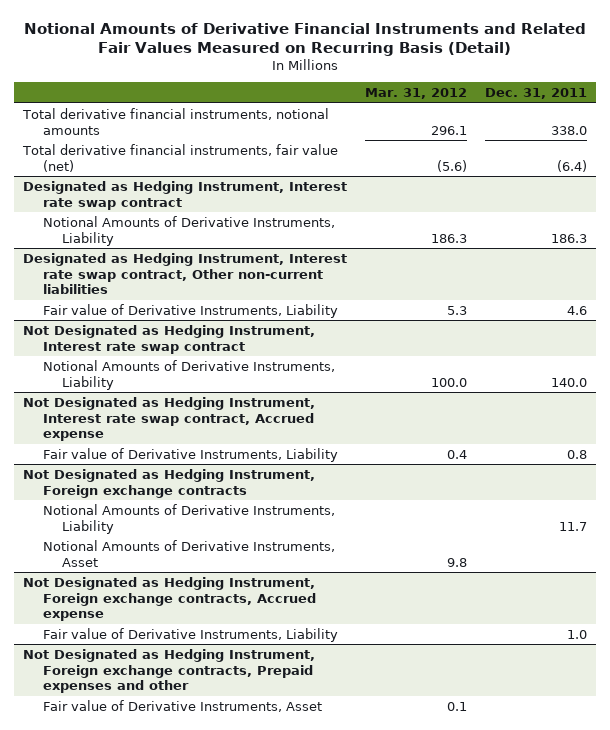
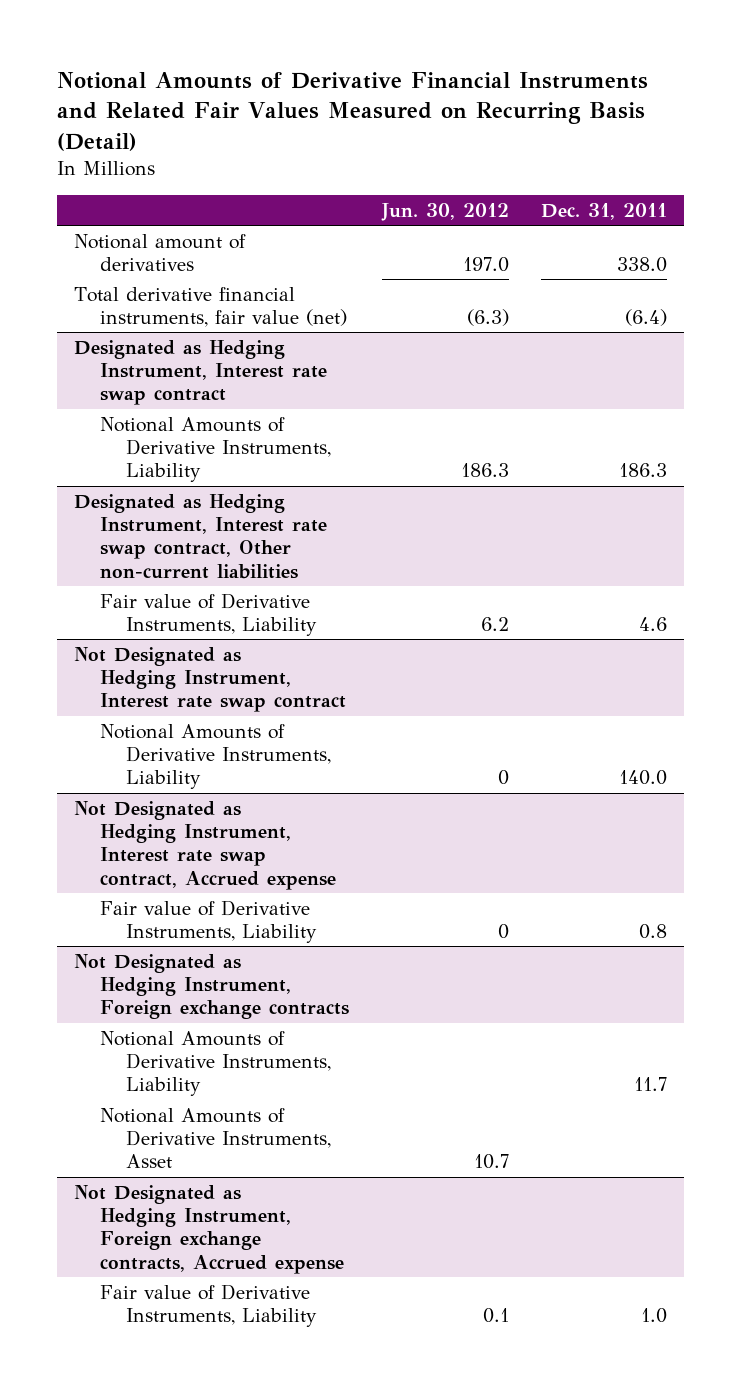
[365,88,468,100] Mar. 31, 2012 -> none
none -> [380,202,509,221] Jun. 30, 2012
[22,107,330,135] Total derivative financial instruments, notional amounts -> [73,233,246,272] Notional amount of derivatives
[23,648,316,694] Not Designated as Hedging Instrument, Foreign exchange contracts, Prepaid expenses and other -> none
[42,699,322,712] Fair value of Derivative Instruments, Asset -> none

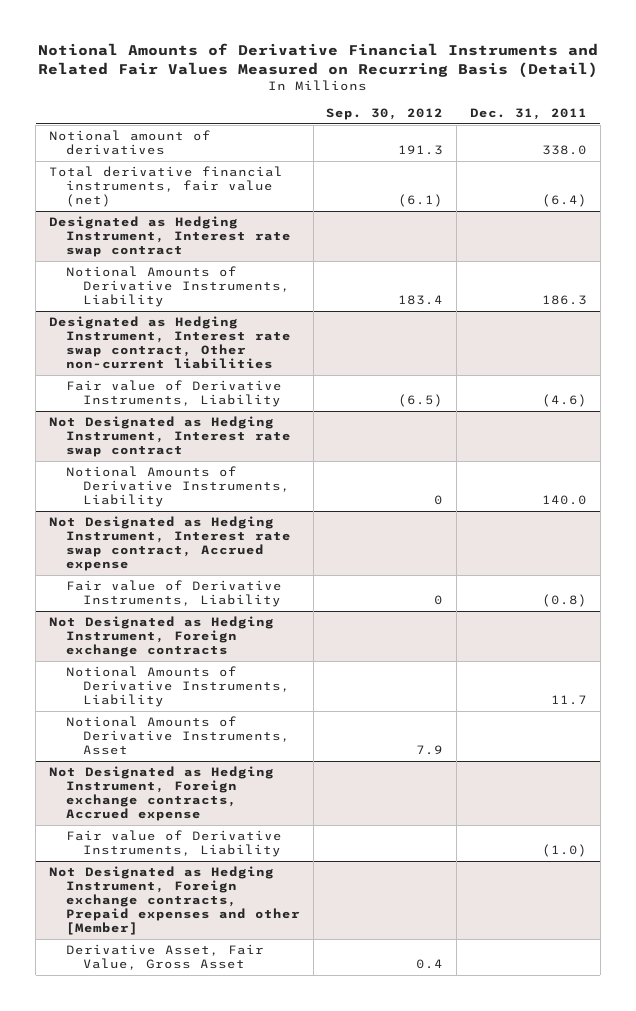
[380,202,509,221] Jun. 30, 2012 -> none
none -> [326,108,444,121] Sep. 30, 2012
[639,617,668,632] 4.6 -> [541,394,587,408] (4.6)
[639,924,668,940] 0.8 -> [541,594,587,608] (0.8)
[641,1308,668,1324] 1.0 -> [541,844,587,858] (1.0)
none -> [49,866,300,935] Not Designated as Hedging Instrument, Foreign exchange contracts, Prepaid expenses and other [Member]
none -> [65,944,264,971] Derivative Asset, Fair Value, Gross Asset

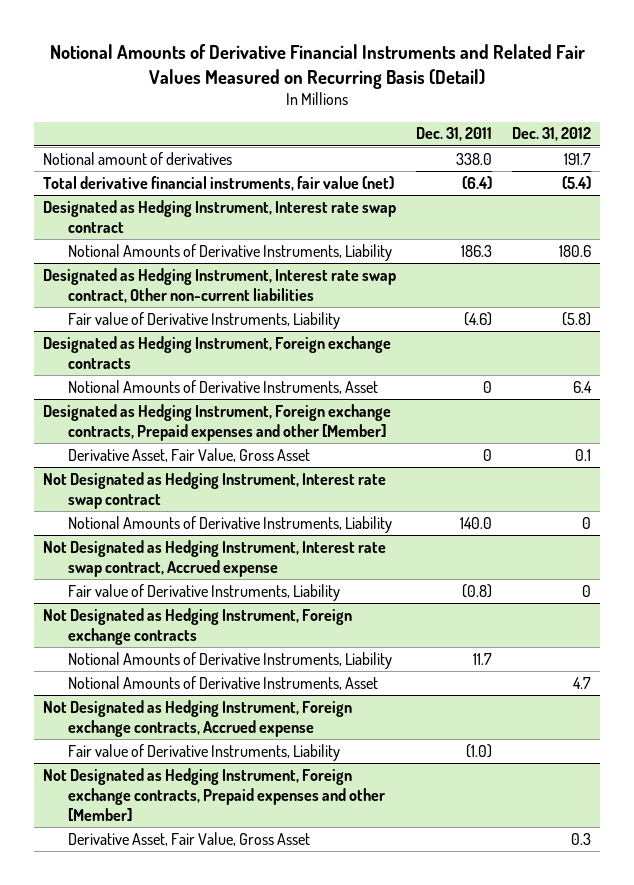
[326,108,444,121] Sep. 30, 2012 -> none
none -> [511,127,591,142] Dec. 31, 2012
none -> [43,335,392,369] Designated as Hedging Instrument, Foreign exchange contracts
none -> [67,379,378,394] Notional Amounts of Derivative Instruments, Asset
none -> [43,403,392,441] Designated as Hedging Instrument, Foreign exchange contracts, Prepaid expenses and other [Member]
none -> [67,447,310,462] Derivative Asset, Fair Value, Gross Asset

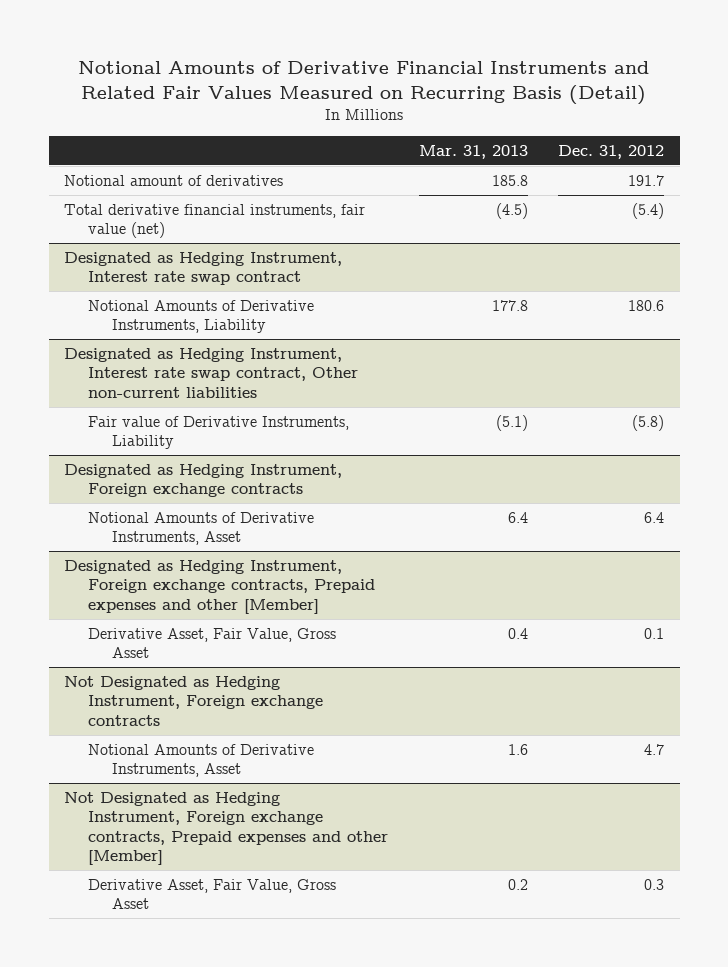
[415,127,492,142] Dec. 31, 2011 -> none
none -> [418,145,528,160] Mar. 31, 2013
[43,471,387,509] Not Designated as Hedging Instrument, Interest rate swap contract -> none
[67,515,392,533] Notional Amounts of Derivative Instruments, Liability -> none
[43,539,387,577] Not Designated as Hedging Instrument, Interest rate swap contract, Accrued expense -> none
[67,583,340,601] Fair value of Derivative Instruments, Liability -> none
[67,651,392,669] Notional Amounts of Derivative Instruments, Liability -> none
[43,699,353,737] Not Designated as Hedging Instrument, Foreign exchange contracts, Accrued expense -> none
[67,743,340,761] Fair value of Derivative Instruments, Liability -> none

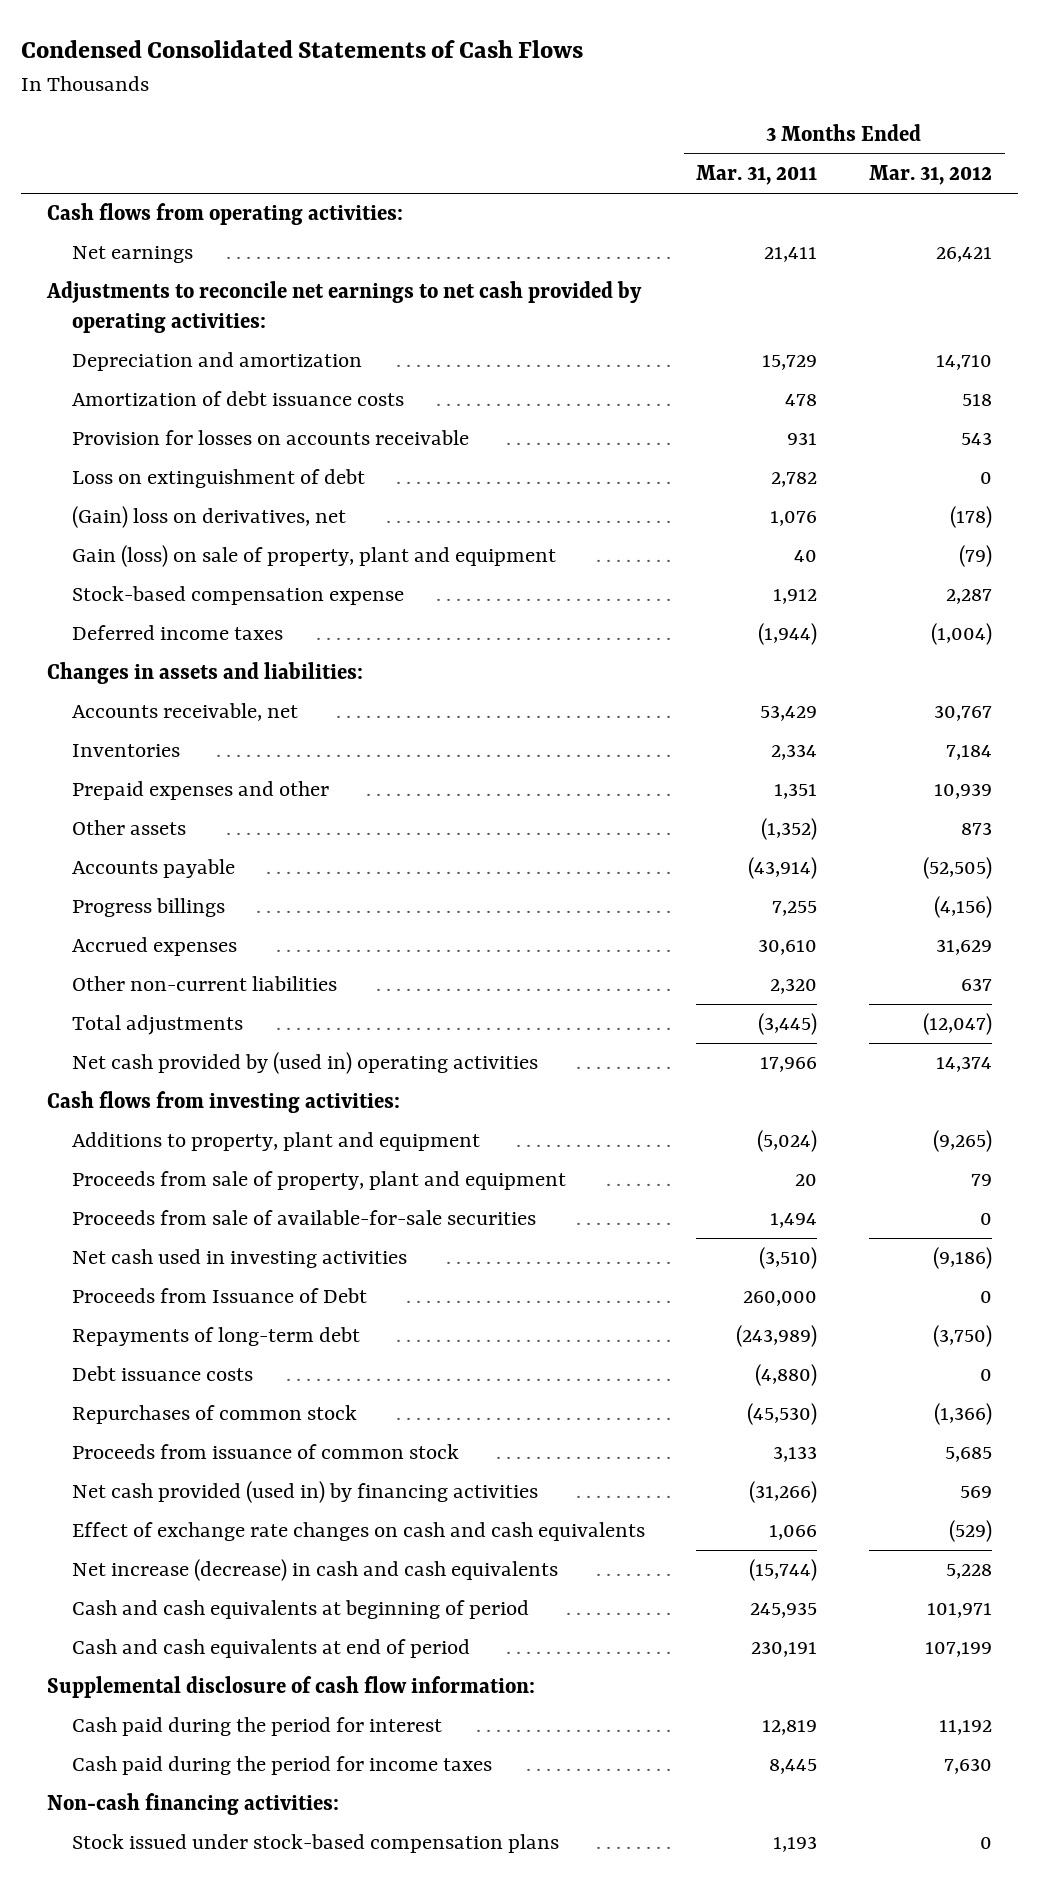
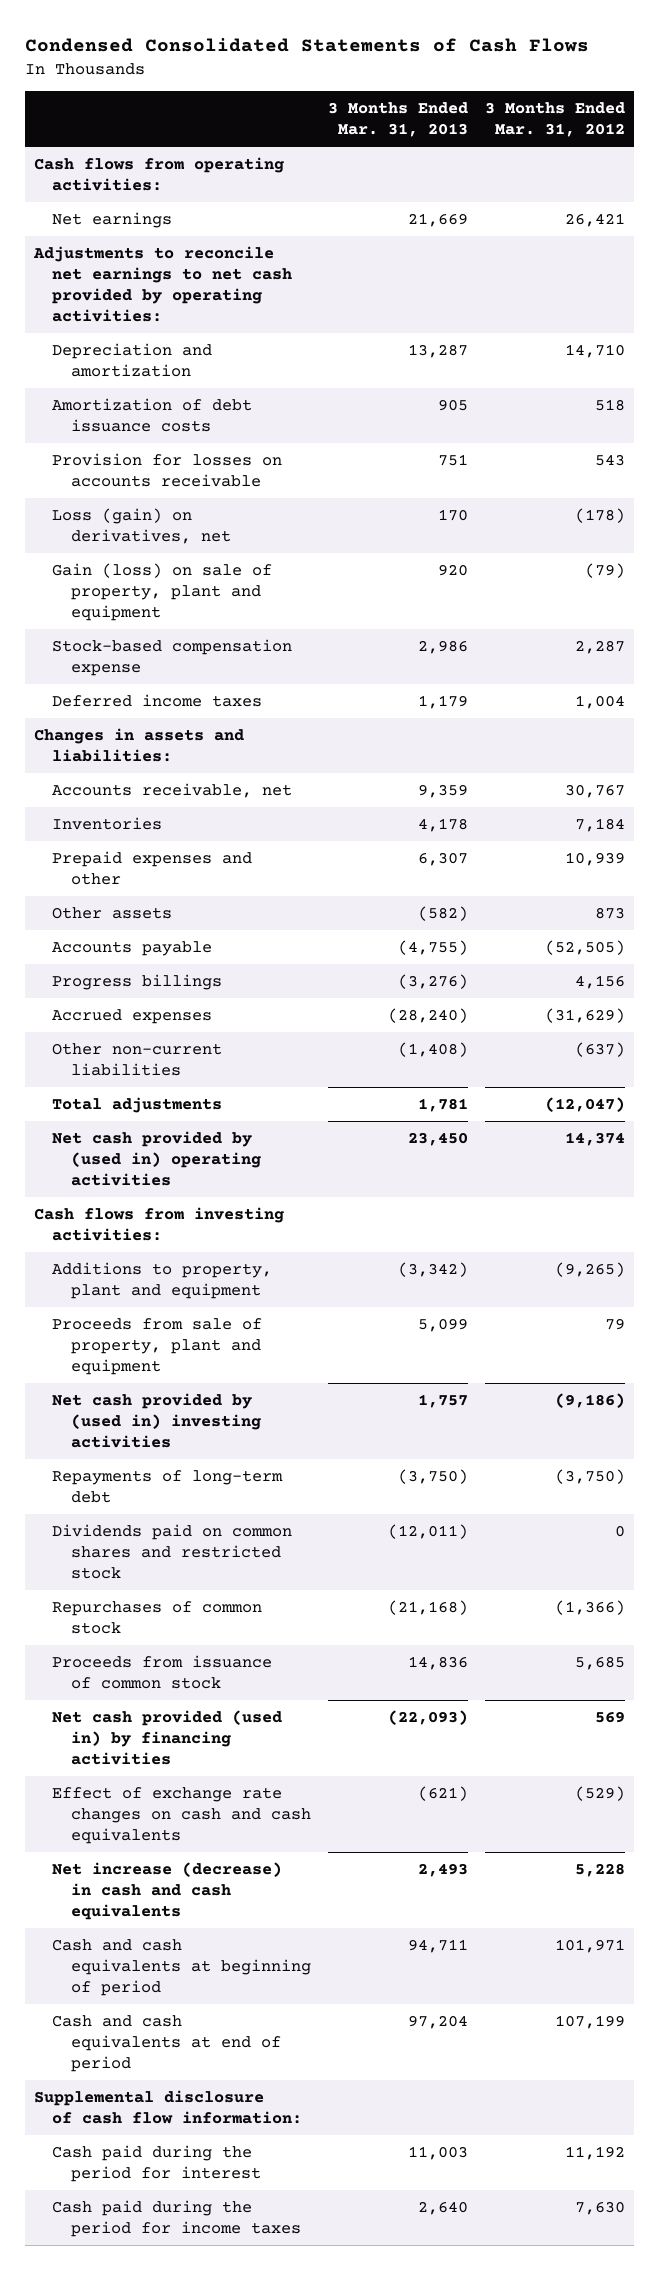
[696,165,818,186] Mar. 31, 2011 -> none
none -> [327,101,468,138] 3 Months Ended Mar. 31, 2013
[72,469,366,489] Loss on extinguishment of debt -> none
[72,506,347,529] (Gain) loss on derivatives, net -> [52,507,231,544] Loss (gain) on derivatives, net
[930,623,992,646] (1,004) -> [575,694,626,709] 1,004
[933,896,992,919] (4,156) -> [575,974,626,989] 4,156
[935,939,992,956] 31,629 -> [545,1007,626,1023] (31,629)
[960,978,992,992] 637 -> [575,1041,626,1057] (637)
[72,1210,537,1226] Proceeds from sale of available-for-sale securities -> none
[72,1288,368,1304] Proceeds from Issuance of Debt -> none
[72,1249,408,1269] Net cash used in investing activities -> [52,1392,261,1449] Net cash provided by (used in) investing activities
[72,1366,254,1382] Debt issuance costs -> none
none -> [52,1523,293,1580] Dividends paid on common shares and restricted stock
[46,1793,339,1816] Non-cash financing activities: -> none
[72,1834,560,1854] Stock issued under stock-based compensation plans -> none

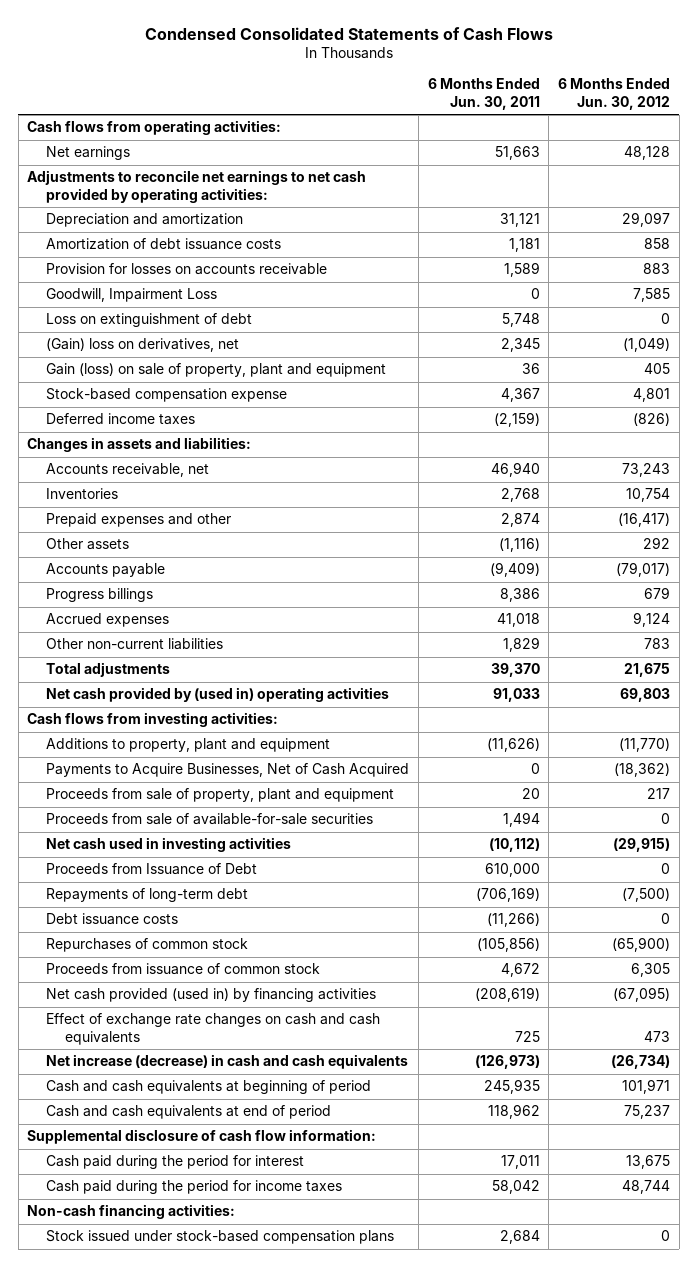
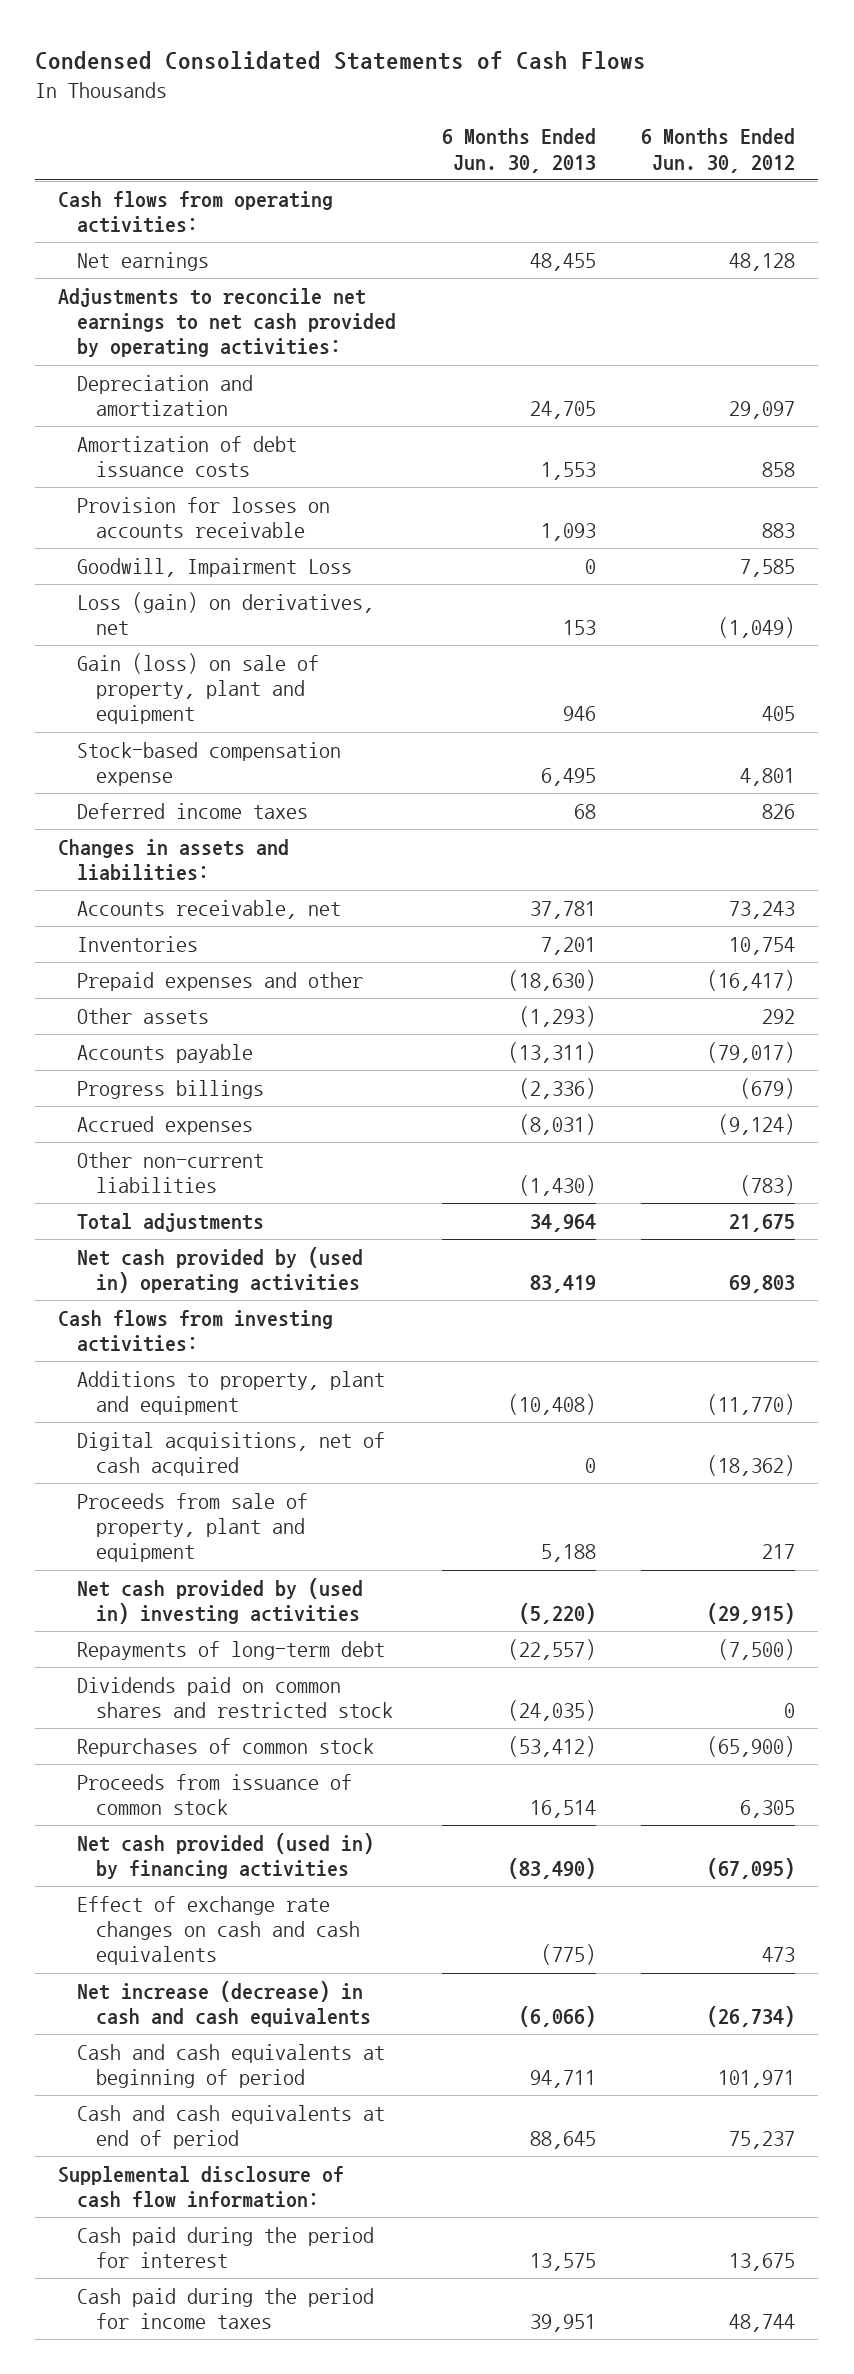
[427,78,540,110] 6 Months Ended Jun. 30, 2011 -> none
none -> [441,128,596,173] 6 Months Ended Jun. 30, 2013
[46,313,253,328] Loss on extinguishment of debt -> none
[46,338,240,353] (Gain) loss on derivatives, net -> [76,591,374,636] Loss (gain) on derivatives, net
[633,413,671,427] (826) -> [762,803,796,819] 826
[644,587,671,600] 679 -> [740,1077,796,1099] (679)
[633,612,671,628] 9,124 -> [718,1113,796,1135] (9,124)
[644,638,671,650] 783 -> [740,1175,796,1197] (783)
[46,763,410,778] Payments to Acquire Businesses, Net of Cash Acquired -> [76,1431,385,1477] Digital acquisitions, net of cash acquired
[46,813,374,826] Proceeds from sale of available-for-sale securities -> none
[46,863,258,876] Proceeds from Issuance of Debt -> none
[46,837,292,853] Net cash used in investing activities -> [76,1577,363,1625] Net cash provided by (used in) investing activities
[46,913,179,926] Debt issuance costs -> none
none -> [76,1676,393,1719] Dividends paid on common shares and restricted stock
[27,1204,236,1220] Non-cash financing activities: -> none
[46,1230,395,1245] Stock issued under stock-based compensation plans -> none

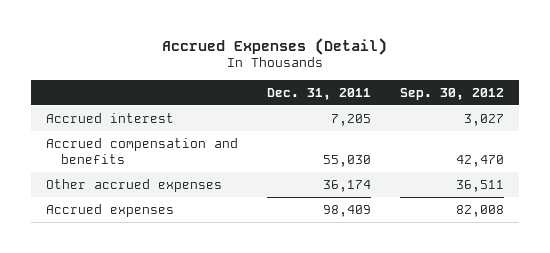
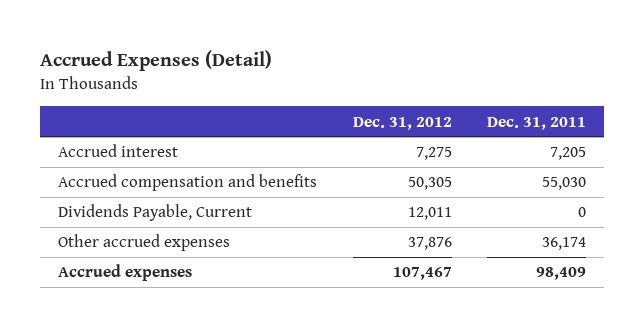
[400,87,505,100] Sep. 30, 2012 -> none
none -> [352,116,452,130] Dec. 31, 2012
none -> [57,204,252,222] Dividends Payable, Current

